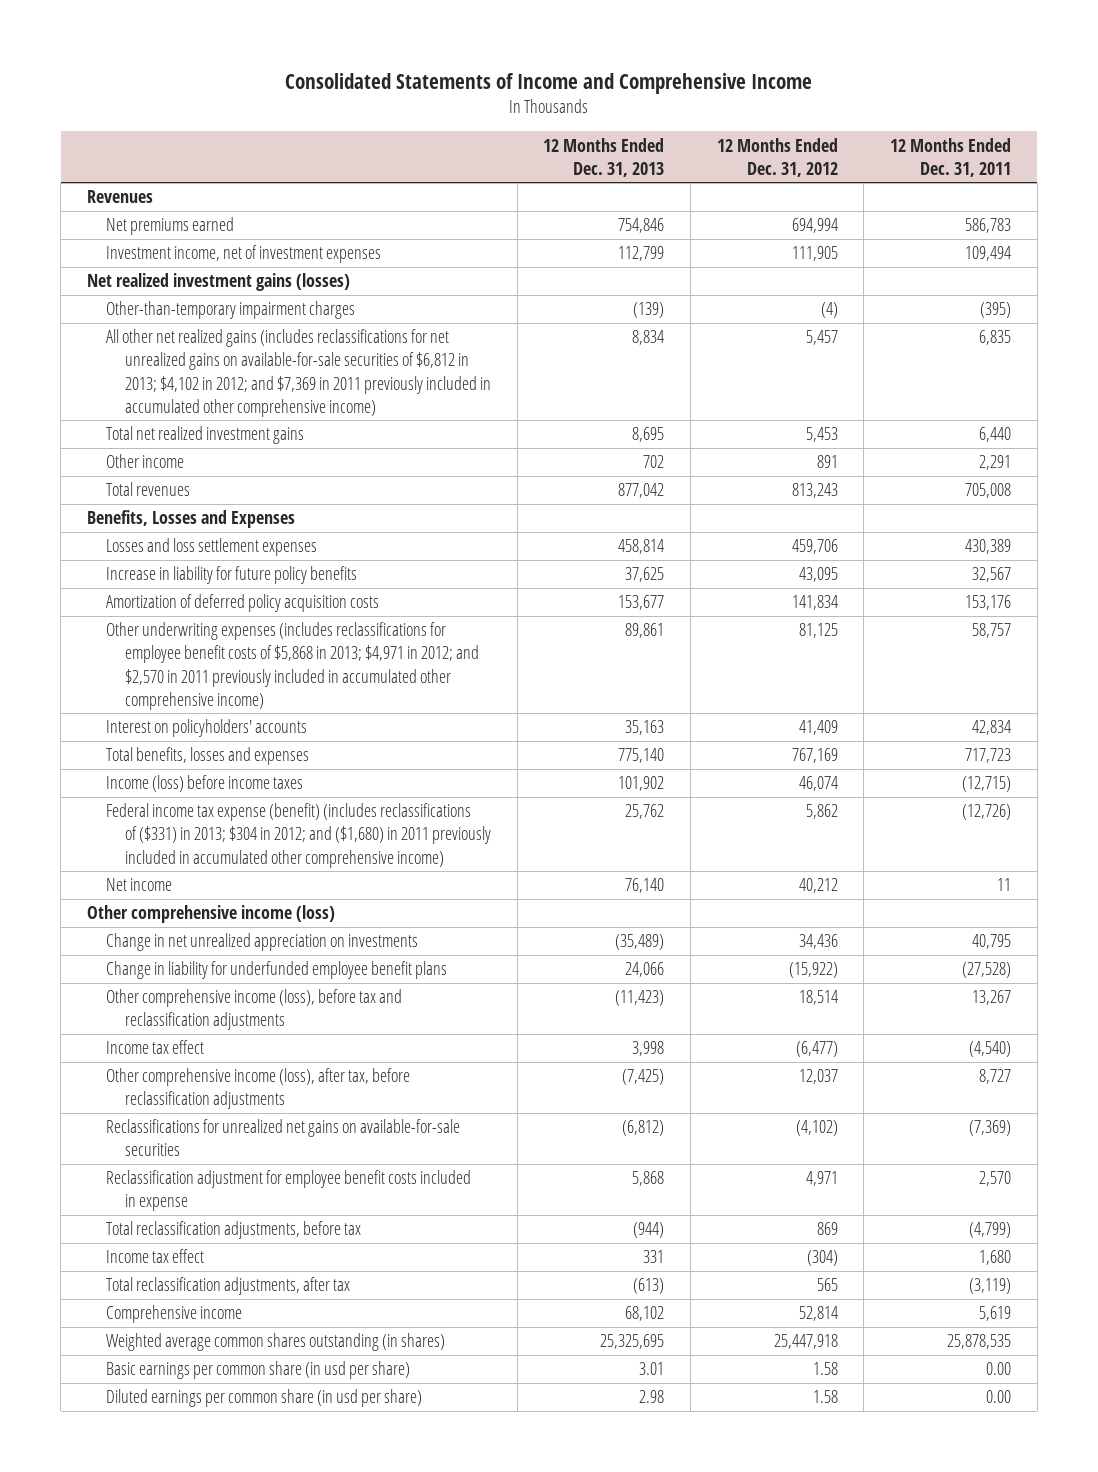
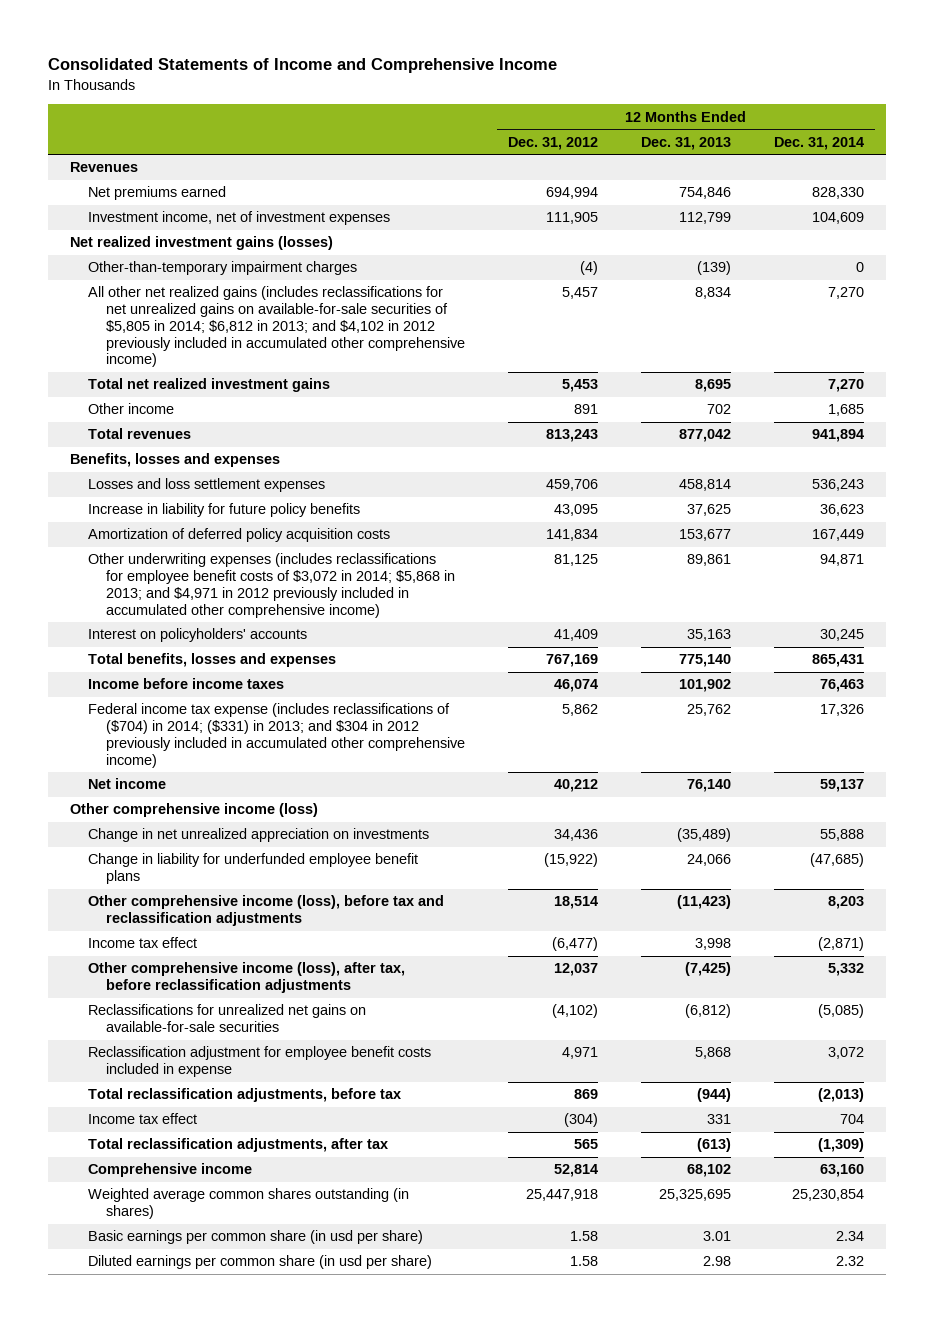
[890,137,1012,177] 12 Months Ended Dec. 31, 2011 -> none
none -> [774,136,865,150] Dec. 31, 2014
[105,329,492,417] All other net realized gains (includes reclassifications for net unrealized gains on available-for-sale securities of $6,812 in 2013; $4,102 in 2012; and $7,369 in 2011 previously included in accumulated other comprehensive income) -> [87,286,466,368] All other net realized gains (includes reclassifications for net unrealized gains on available-for-sale securities of $5,805 in 2014; $6,812 in 2013; and $4,102 in 2012 previously included in accumulated other comprehensive income)
[86,510,295,529] Benefits, Losses and Expenses -> [69,453,280,468] Benefits, losses and expenses
[105,622,480,710] Other underwriting expenses (includes reclassifications for employee benefit costs of $5,868 in 2013; $4,971 in 2012; and $2,570 in 2011 previously included in accumulated other comprehensive income) -> [87,553,456,618] Other underwriting expenses (includes reclassifications for employee benefit costs of $3,072 in 2014; $5,868 in 2013; and $4,971 in 2012 previously included in accumulated other comprehensive income)
[105,775,303,793] Income (loss) before income taxes -> [87,678,284,690] Income before income taxes
[105,803,492,868] Federal income tax expense (benefit) (includes reclassifications of ($331) in 2013; $304 in 2012; and ($1,680) in 2011 previously included in accumulated other comprehensive income) -> [87,703,466,768] Federal income tax expense (includes reclassifications of ($704) in 2014; ($331) in 2013; and $304 in 2012 previously included in accumulated other comprehensive income)

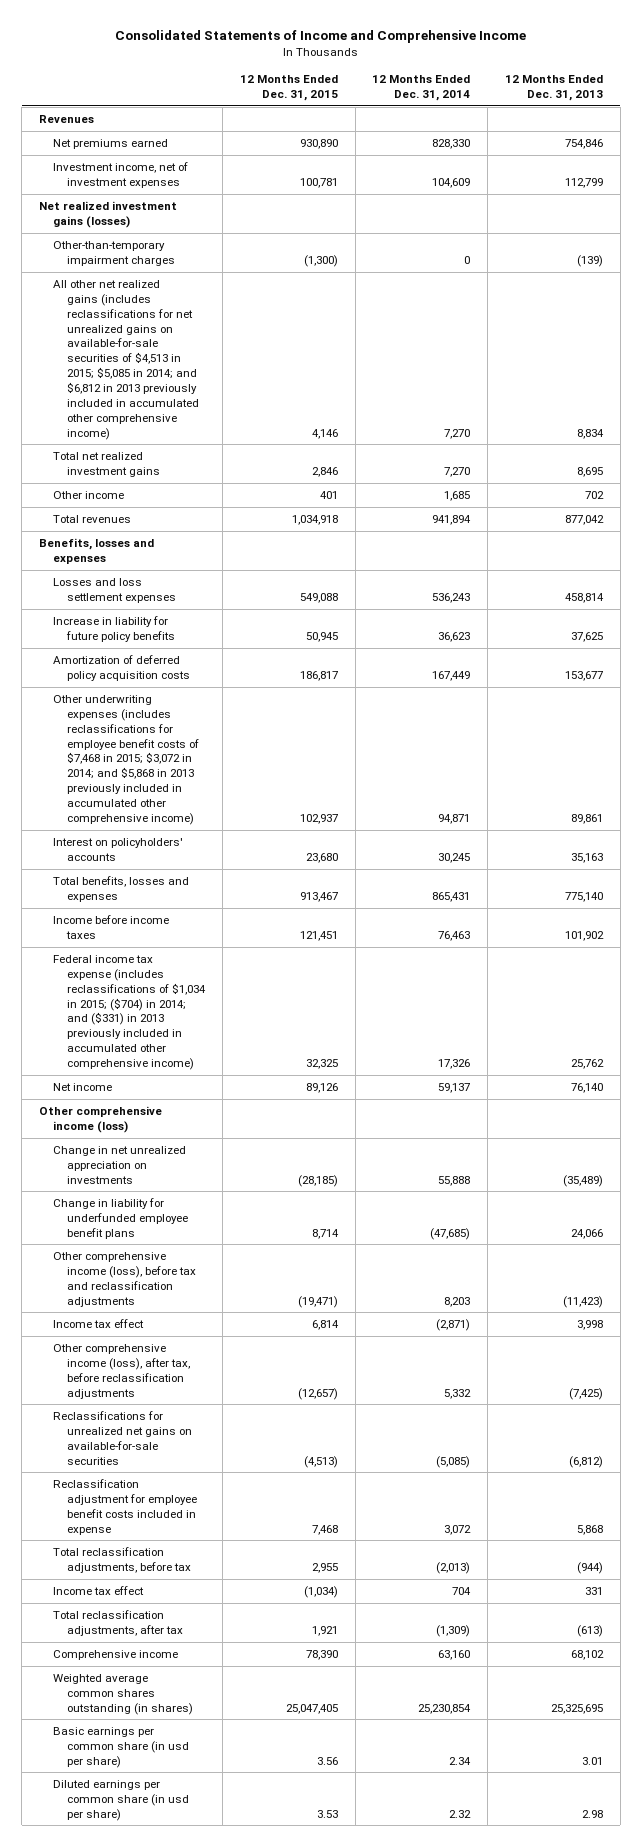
[508,136,599,150] Dec. 31, 2012 -> none
none -> [239,75,338,102] 12 Months Ended Dec. 31, 2015
[87,286,466,368] All other net realized gains (includes reclassifications for net unrealized gains on available-for-sale securities of $5,805 in 2014; $6,812 in 2013; and $4,102 in 2012 previously included in accumulated other comprehensive income) -> [53,280,200,440] All other net realized gains (includes reclassifications for net unrealized gains on available-for-sale securities of $4,513 in 2015; $5,085 in 2014; and $6,812 in 2013 previously included in accumulated other comprehensive income)
[87,553,456,618] Other underwriting expenses (includes reclassifications for employee benefit costs of $3,072 in 2014; $5,868 in 2013; and $4,971 in 2012 previously included in accumulated other comprehensive income) -> [53,695,200,825] Other underwriting expenses (includes reclassifications for employee benefit costs of $7,468 in 2015; $3,072 in 2014; and $5,868 in 2013 previously included in accumulated other comprehensive income)
[87,703,466,768] Federal income tax expense (includes reclassifications of ($704) in 2014; ($331) in 2013; and $304 in 2012 previously included in accumulated other comprehensive income) -> [53,955,207,1070] Federal income tax expense (includes reclassifications of $1,034 in 2015; ($704) in 2014; and ($331) in 2013 previously included in accumulated other comprehensive income)

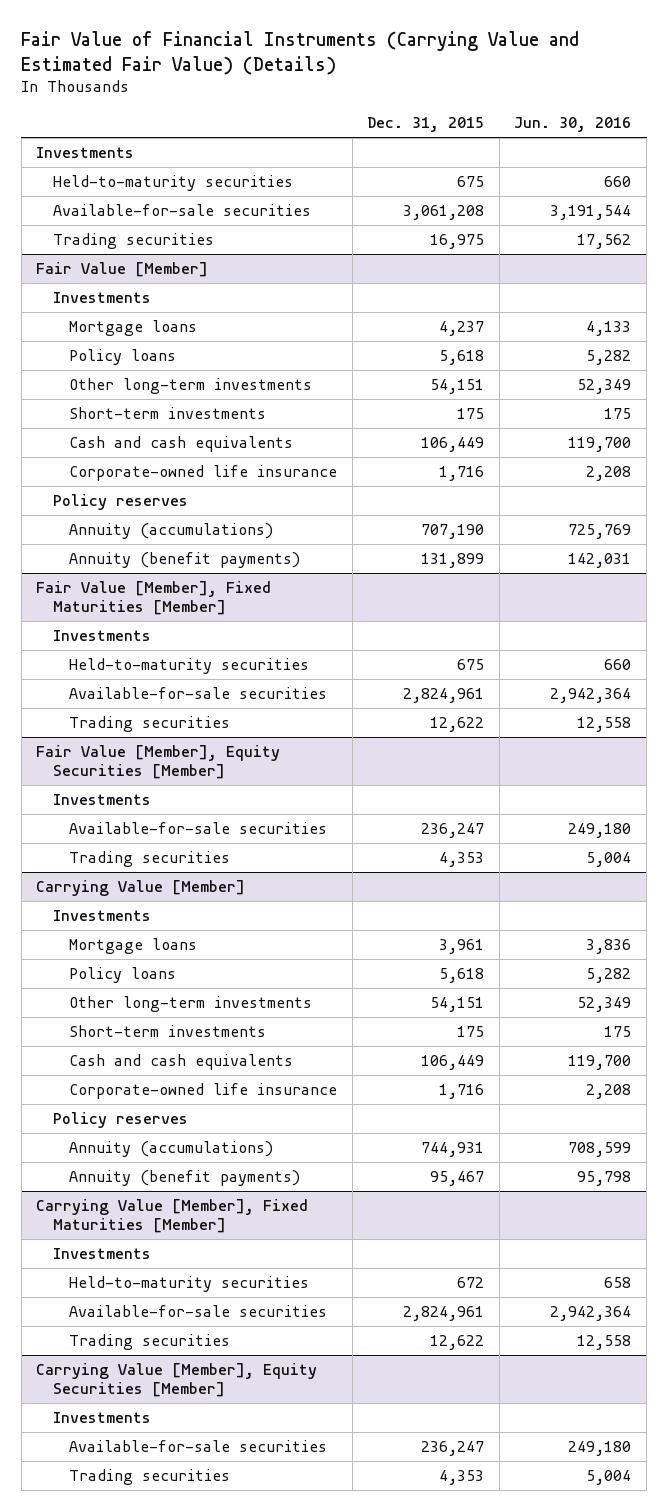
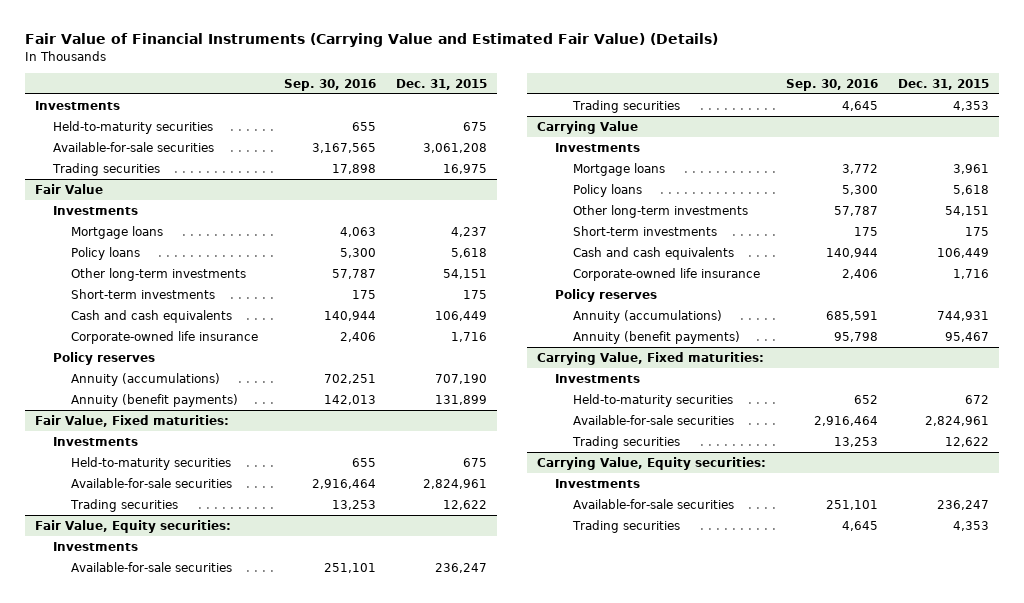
[514,117,632,133] Jun. 30, 2016 -> none
none -> [284,78,377,91] Sep. 30, 2016
[36,261,209,277] Fair Value [Member] -> [35,183,104,194] Fair Value
[36,580,272,615] Fair Value [Member], Fixed Maturities [Member] -> [35,414,230,427] Fair Value, Fixed maturities:
[36,744,281,779] Fair Value [Member], Equity Securities [Member] -> [35,519,232,533] Fair Value, Equity securities:
[36,879,246,896] Carrying Value [Member] -> [537,120,639,134] Carrying Value
[36,1198,309,1233] Carrying Value [Member], Fixed Maturities [Member] -> [537,351,765,365] Carrying Value, Fixed maturities:
[36,1362,318,1397] Carrying Value [Member], Equity Securities [Member] -> [537,456,767,470] Carrying Value, Equity securities:

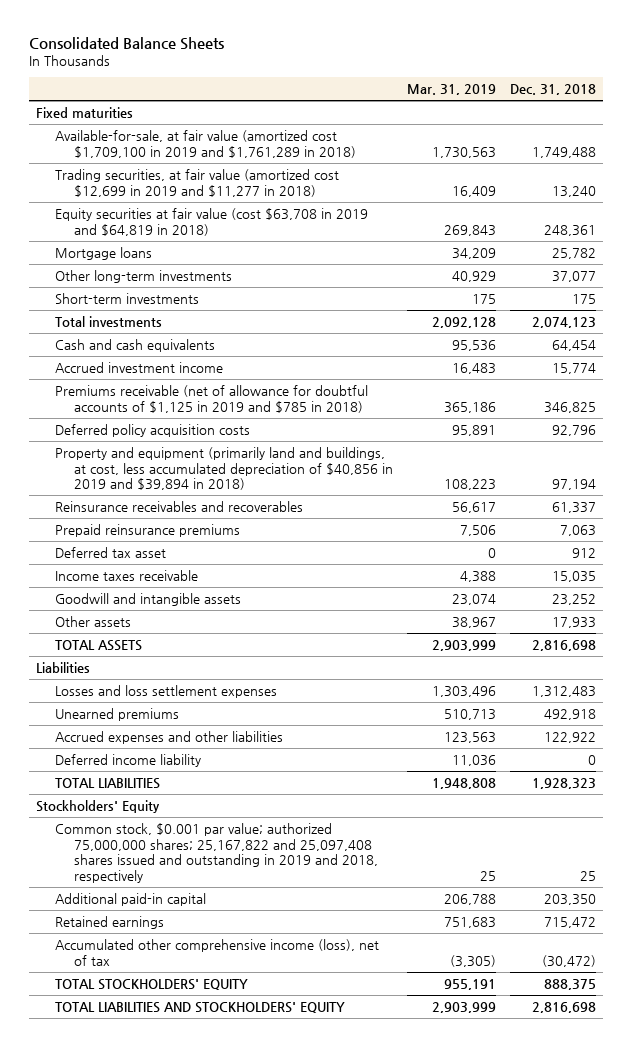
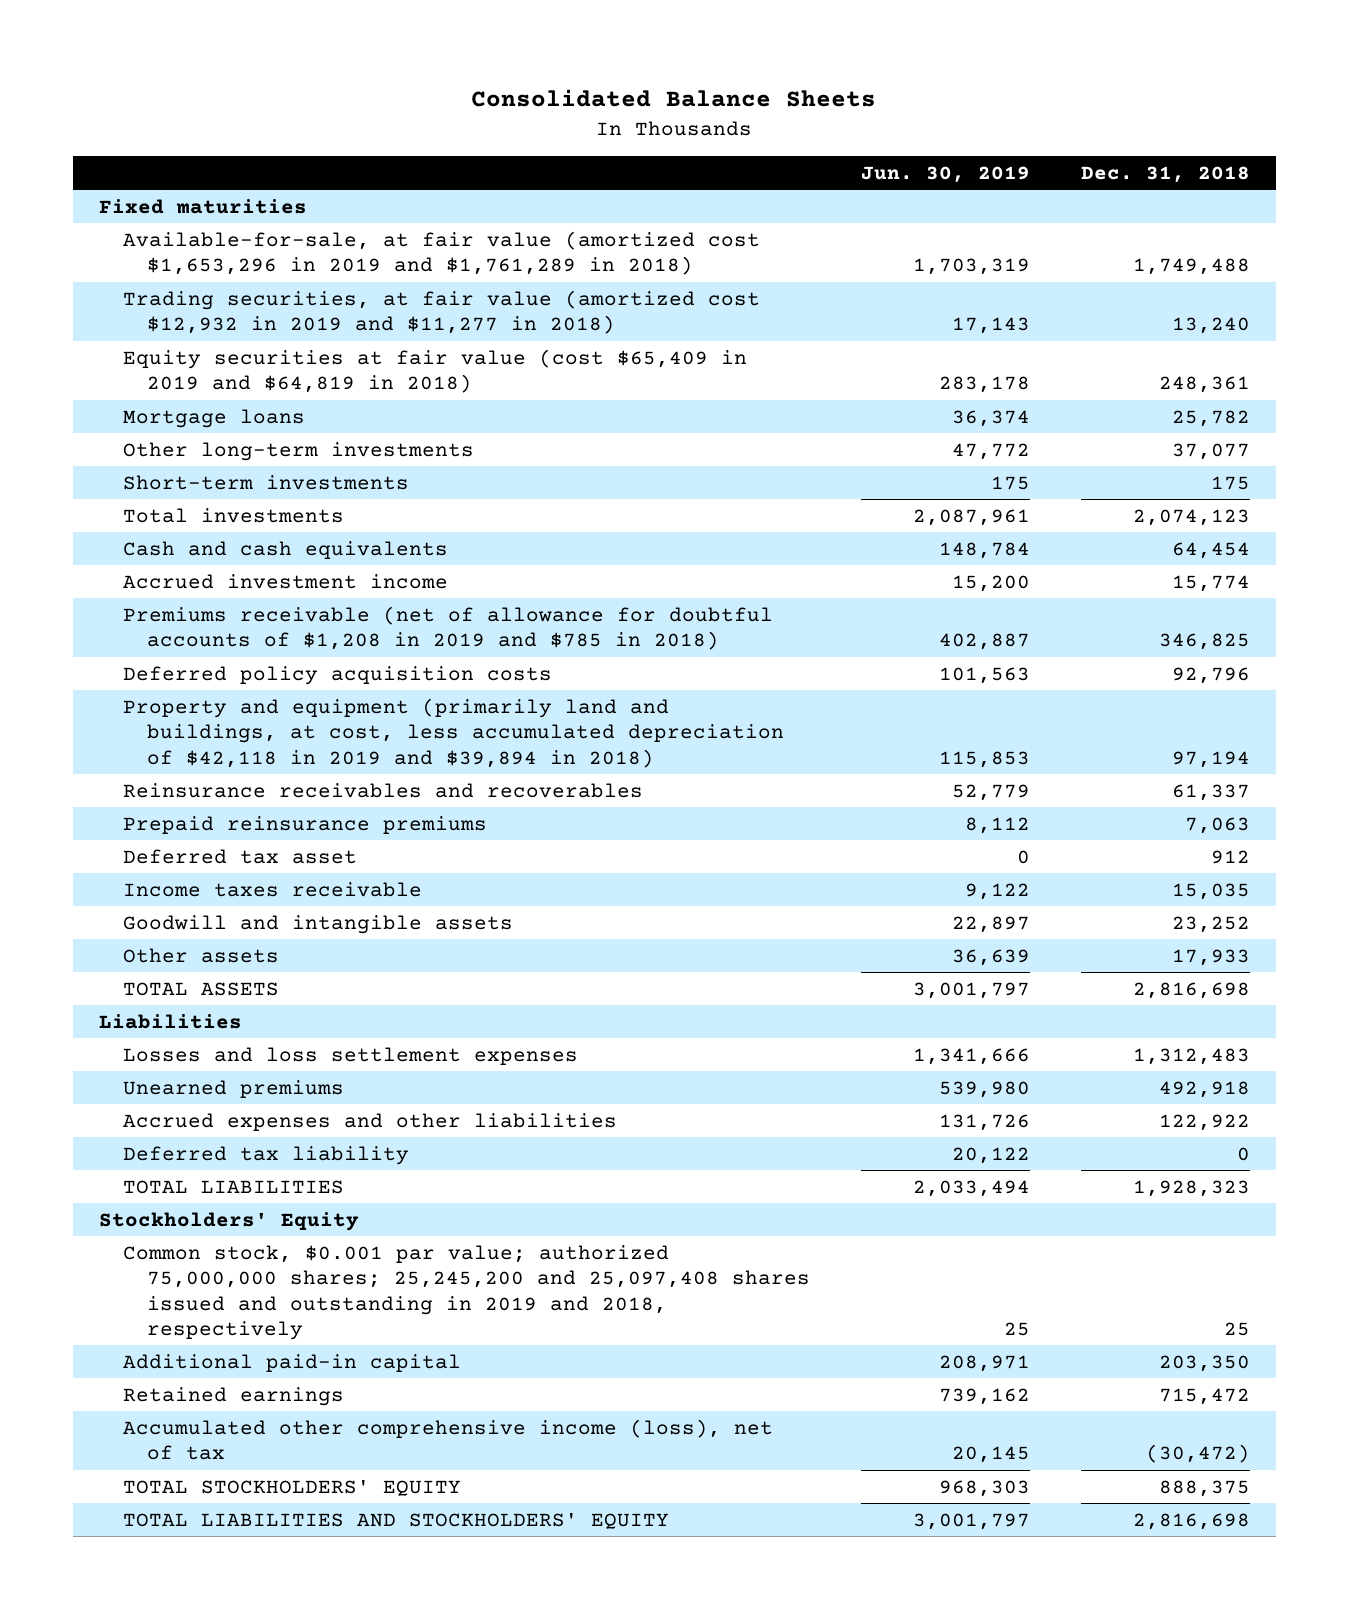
[407,84,497,96] Mar. 31, 2019 -> none
none -> [861,165,1031,183] Jun. 30, 2019
[55,129,357,158] Available-for-sale, at fair value (amortized cost $1,709,100 in 2019 and $1,761,289 in 2018) -> [122,230,760,276] Available-for-sale, at fair value (amortized cost $1,653,296 in 2019 and $1,761,289 in 2018)
[55,168,340,197] Trading securities, at fair value (amortized cost $12,699 in 2019 and $11,277 in 2018) -> [122,289,760,335] Trading securities, at fair value (amortized cost $12,932 in 2019 and $11,277 in 2018)
[55,207,369,236] Equity securities at fair value (cost $63,708 in 2019 and $64,819 in 2018) -> [122,348,747,394] Equity securities at fair value (cost $65,409 in 2019 and $64,819 in 2018)
[55,384,369,413] Premiums receivable (net of allowance for doubtful accounts of $1,125 in 2019 and $785 in 2018) -> [122,605,773,651] Premiums receivable (net of allowance for doubtful accounts of $1,208 in 2019 and $785 in 2018)
[55,446,394,491] Property and equipment (primarily land and buildings, at cost, less accumulated depreciation of $40,856 in 2019 and $39,894 in 2018) -> [122,697,784,768] Property and equipment (primarily land and buildings, at cost, less accumulated depreciation of $42,118 in 2019 and $39,894 in 2018)
[55,753,202,767] Deferred income liability -> [122,1145,409,1165] Deferred tax liability
[55,822,379,883] Common stock, $0.001 par value; authorized 75,000,000 shares; 25,167,822 and 25,097,408 shares issued and outstanding in 2019 and 2018, respectively -> [122,1244,810,1340] Common stock, $0.001 par value; authorized 75,000,000 shares; 25,245,200 and 25,097,408 shares issued and outstanding in 2019 and 2018, respectively

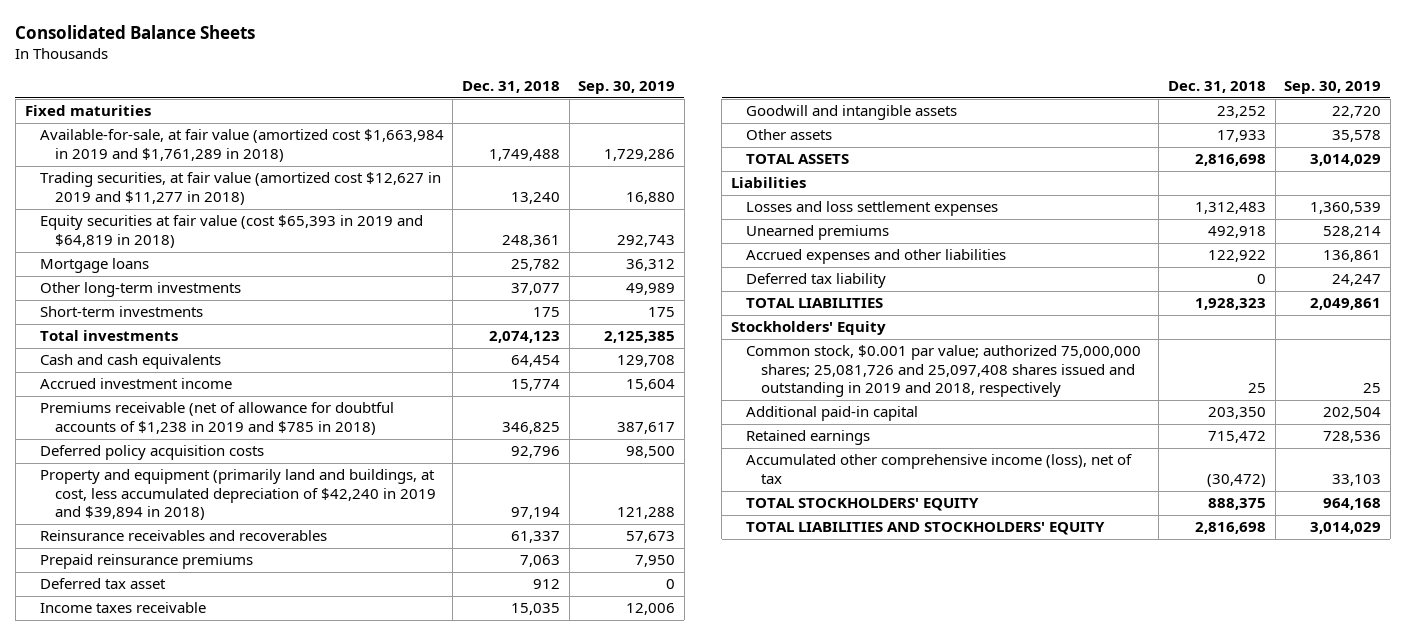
[861,165,1031,183] Jun. 30, 2019 -> none
none -> [578,81,676,95] Sep. 30, 2019
[122,230,760,276] Available-for-sale, at fair value (amortized cost $1,653,296 in 2019 and $1,761,289 in 2018) -> [39,129,444,162] Available-for-sale, at fair value (amortized cost $1,663,984 in 2019 and $1,761,289 in 2018)
[122,289,760,335] Trading securities, at fair value (amortized cost $12,932 in 2019 and $11,277 in 2018) -> [39,172,441,205] Trading securities, at fair value (amortized cost $12,627 in 2019 and $11,277 in 2018)
[122,348,747,394] Equity securities at fair value (cost $65,409 in 2019 and $64,819 in 2018) -> [39,215,423,248] Equity securities at fair value (cost $65,393 in 2019 and $64,819 in 2018)
[122,605,773,651] Premiums receivable (net of allowance for doubtful accounts of $1,208 in 2019 and $785 in 2018) -> [39,402,394,435] Premiums receivable (net of allowance for doubtful accounts of $1,238 in 2019 and $785 in 2018)
[122,697,784,768] Property and equipment (primarily land and buildings, at cost, less accumulated depreciation of $42,118 in 2019 and $39,894 in 2018) -> [39,469,437,521] Property and equipment (primarily land and buildings, at cost, less accumulated depreciation of $42,240 in 2019 and $39,894 in 2018)
[122,1244,810,1340] Common stock, $0.001 par value; authorized 75,000,000 shares; 25,245,200 and 25,097,408 shares issued and outstanding in 2019 and 2018, respectively -> [745,345,1141,398] Common stock, $0.001 par value; authorized 75,000,000 shares; 25,081,726 and 25,097,408 shares issued and outstanding in 2019 and 2018, respectively

